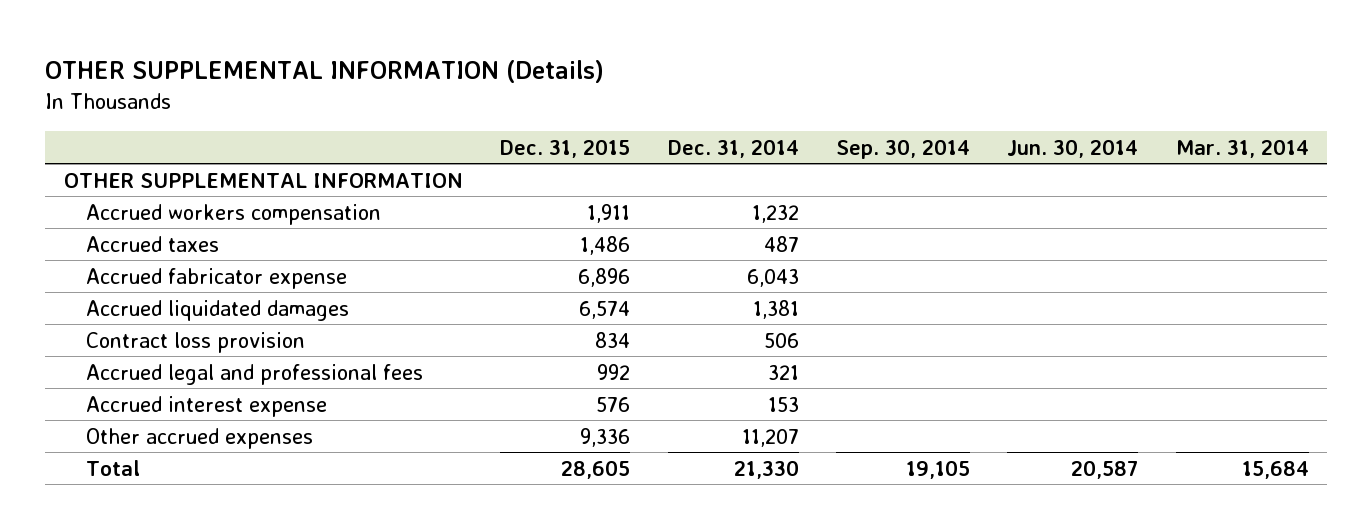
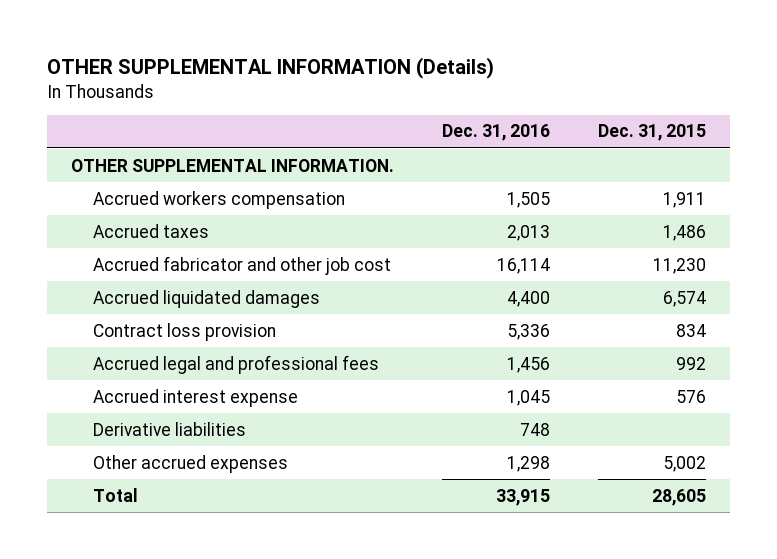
[667,138,799,158] Dec. 31, 2014 -> none
[835,138,970,159] Sep. 30, 2014 -> none
[1007,138,1139,158] Jun. 30, 2014 -> none
[1175,138,1309,158] Mar. 31, 2014 -> none
none -> [442,124,551,142] Dec. 31, 2016
[63,172,463,188] OTHER SUPPLEMENTAL INFORMATION -> [71,158,395,172] OTHER SUPPLEMENTAL INFORMATION.
[86,267,348,289] Accrued fabricator expense -> none
none -> [93,255,392,275] Accrued fabricator and other job cost
none -> [93,421,247,436] Derivative liabilities
[580,427,631,447] 9,336 -> [663,455,707,472] 5,002

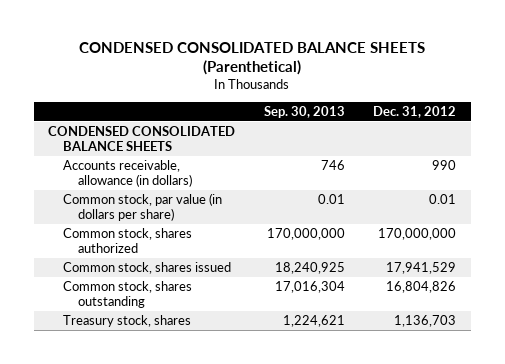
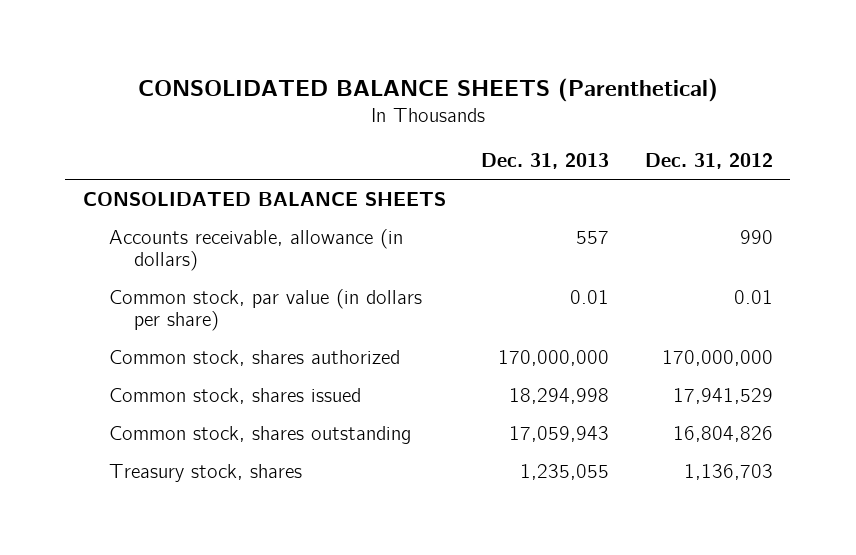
[79,42,426,76] CONDENSED CONSOLIDATED BALANCE SHEETS (Parenthetical) -> [137,77,718,102] CONSOLIDATED BALANCE SHEETS (Parenthetical)
[263,105,345,118] Sep. 30, 2013 -> none
none -> [481,152,610,169] Dec. 31, 2013
[48,126,236,152] CONDENSED CONSOLIDATED BALANCE SHEETS -> [83,191,447,206] CONSOLIDATED BALANCE SHEETS

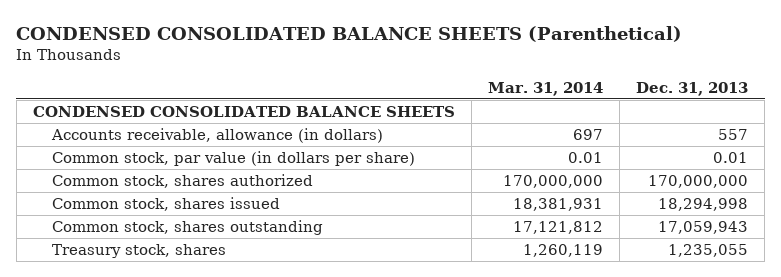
[137,77,718,102] CONSOLIDATED BALANCE SHEETS (Parenthetical) -> [16,25,683,42] CONDENSED CONSOLIDATED BALANCE SHEETS (Parenthetical)
[644,152,773,169] Dec. 31, 2012 -> none
none -> [488,81,604,96] Mar. 31, 2014
[83,191,447,206] CONSOLIDATED BALANCE SHEETS -> [32,106,455,118] CONDENSED CONSOLIDATED BALANCE SHEETS

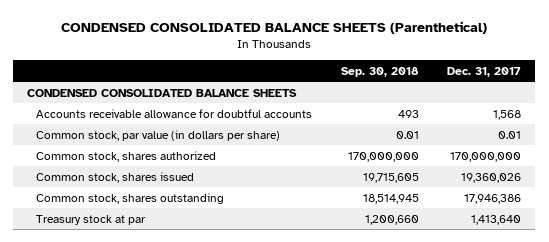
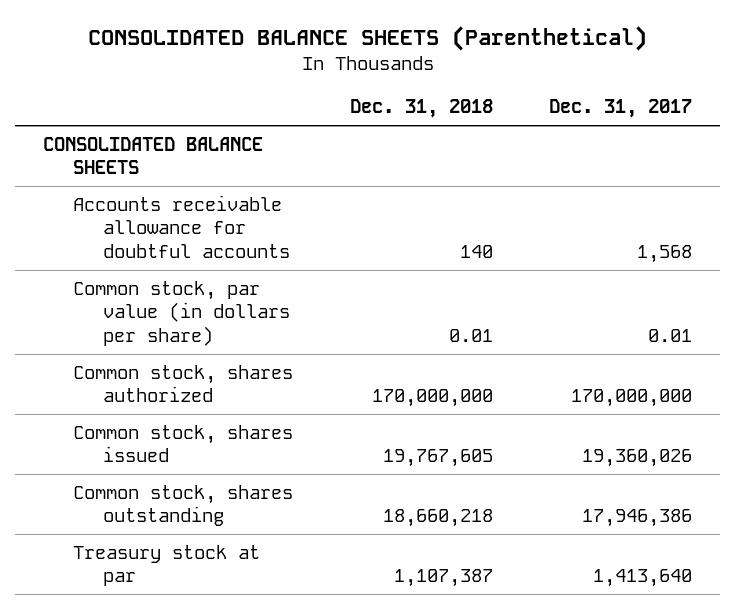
[61,20,488,34] CONDENSED CONSOLIDATED BALANCE SHEETS (Parenthetical) -> [87,25,647,51] CONSOLIDATED BALANCE SHEETS (Parenthetical)
[340,66,419,77] Sep. 30, 2018 -> none
none -> [349,99,493,119] Dec. 31, 2018
[27,88,298,97] CONDENSED CONSOLIDATED BALANCE SHEETS -> [43,136,264,175] CONSOLIDATED BALANCE SHEETS

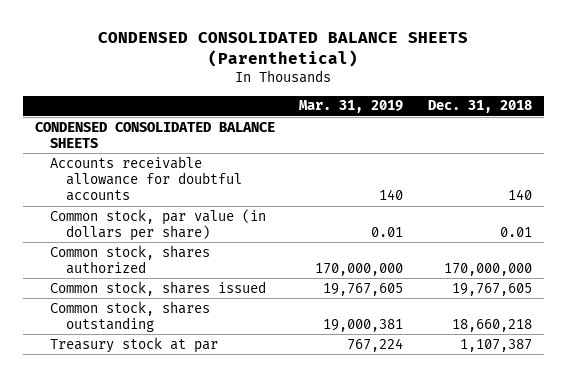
[87,25,647,51] CONSOLIDATED BALANCE SHEETS (Parenthetical) -> [98,32,469,68] CONDENSED CONSOLIDATED BALANCE SHEETS (Parenthetical)
[548,99,692,119] Dec. 31, 2017 -> none
none -> [299,100,404,114] Mar. 31, 2019
[43,136,264,175] CONSOLIDATED BALANCE SHEETS -> [34,121,275,148] CONDENSED CONSOLIDATED BALANCE SHEETS

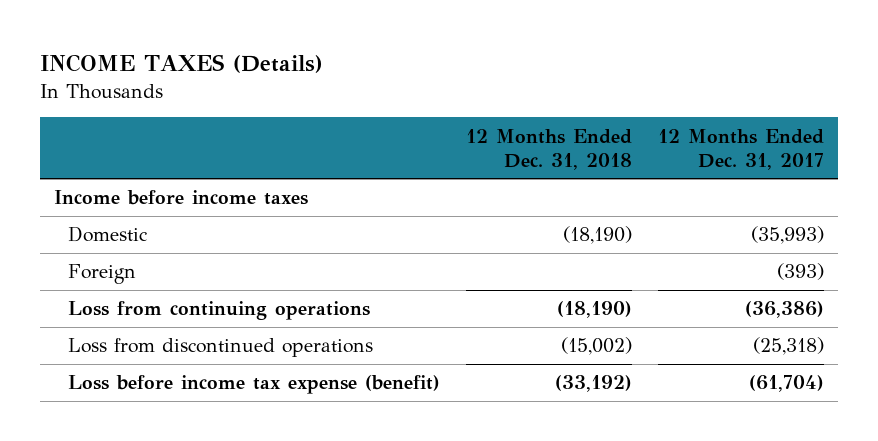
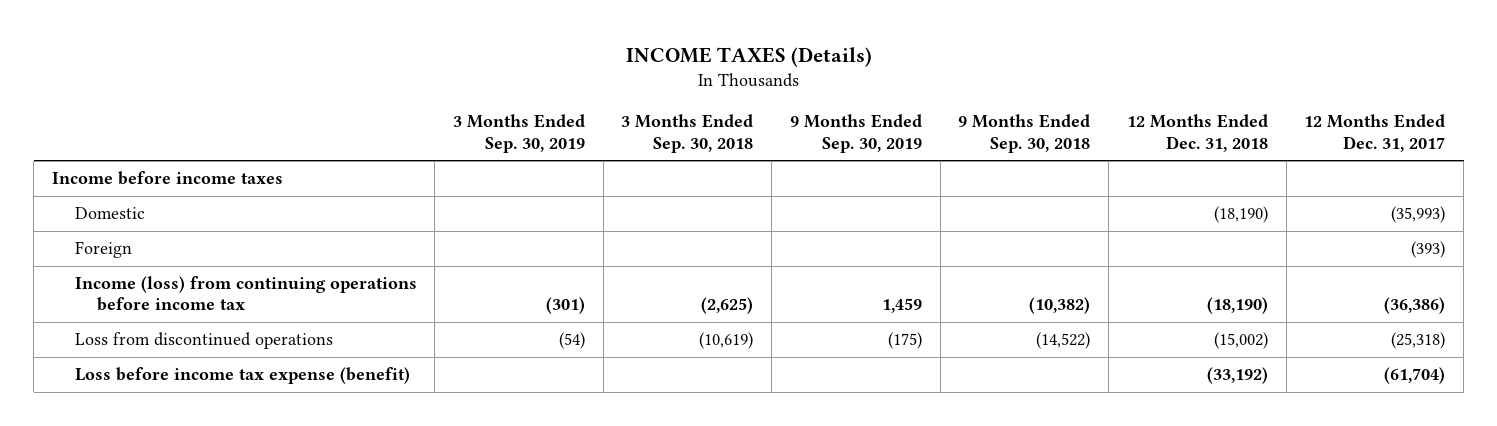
none -> [453,114,586,153] 3 Months Ended Sep. 30, 2019
none -> [621,114,754,153] 3 Months Ended Sep. 30, 2018
none -> [789,114,922,153] 9 Months Ended Sep. 30, 2019
none -> [958,114,1091,153] 9 Months Ended Sep. 30, 2018
[67,301,370,321] Loss from continuing operations -> [74,276,417,312] Income (loss) from continuing operations before income tax

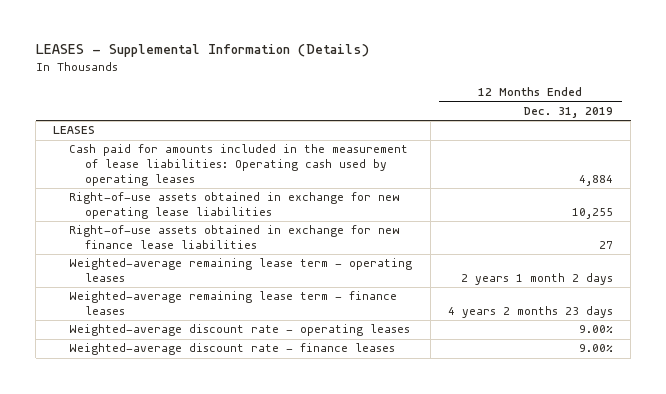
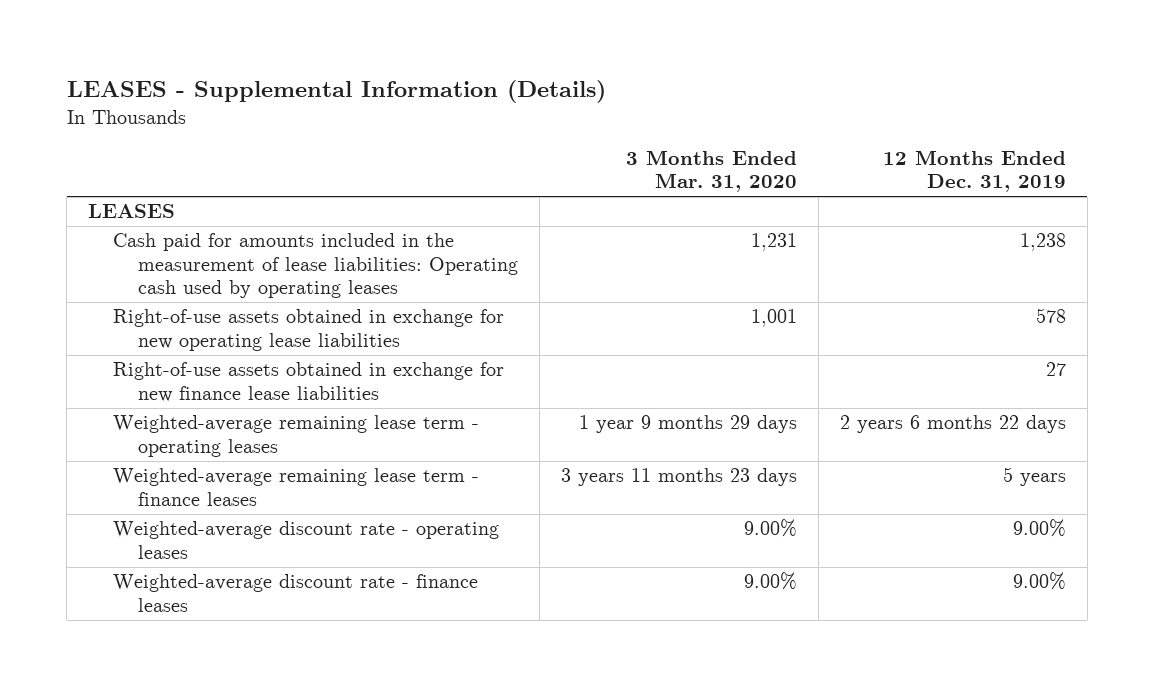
none -> [626,149,798,193] 3 Months Ended Mar. 31, 2020
[578,175,613,187] 4,884 -> [1019,233,1066,252] 1,238
[571,208,613,220] 10,255 -> [1035,308,1066,324] 578
[460,273,613,286] 2 years 1 month 2 days -> [839,415,1066,434] 2 years 6 months 22 days
[447,306,613,319] 4 years 2 months 23 days -> [1002,467,1066,487] 5 years

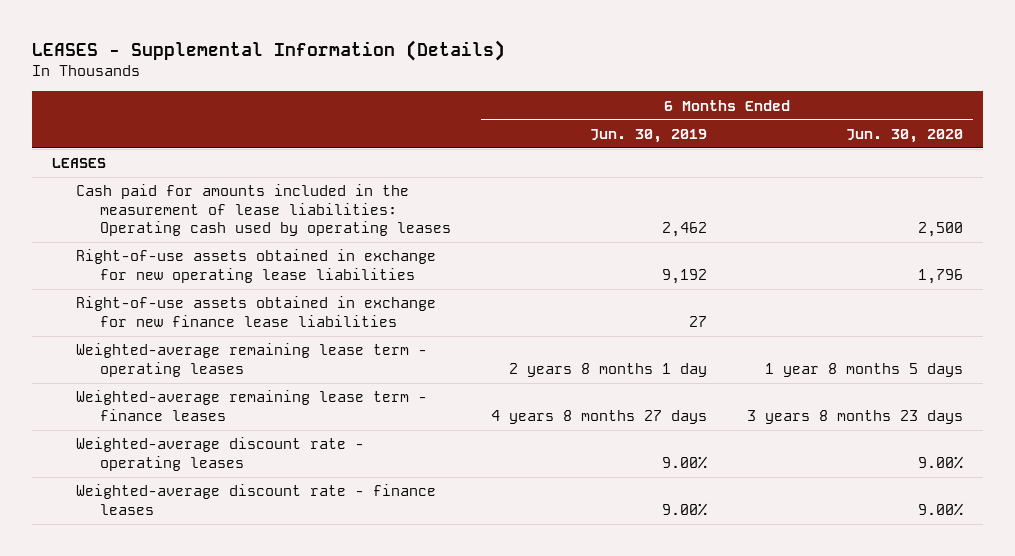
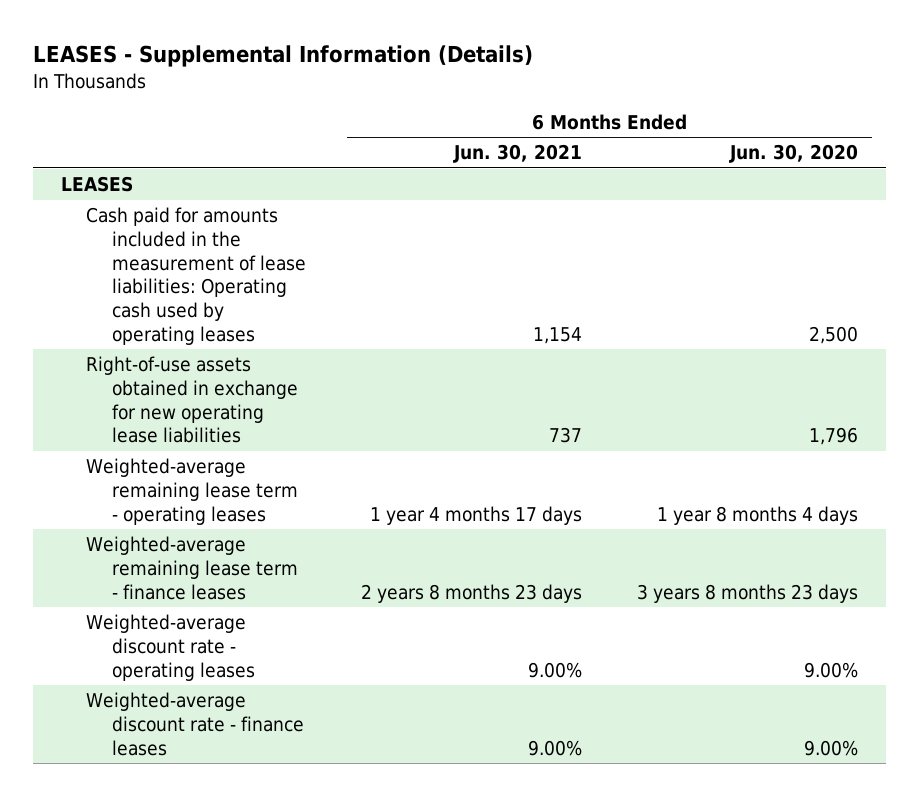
[590,128,708,143] Jun. 30, 2019 -> none
none -> [453,144,583,164] Jun. 30, 2021
[76,296,437,327] Right-of-use assets obtained in exchange for new finance lease liabilities -> none
[764,362,963,377] 1 year 8 months 5 days -> [657,505,859,525] 1 year 8 months 4 days

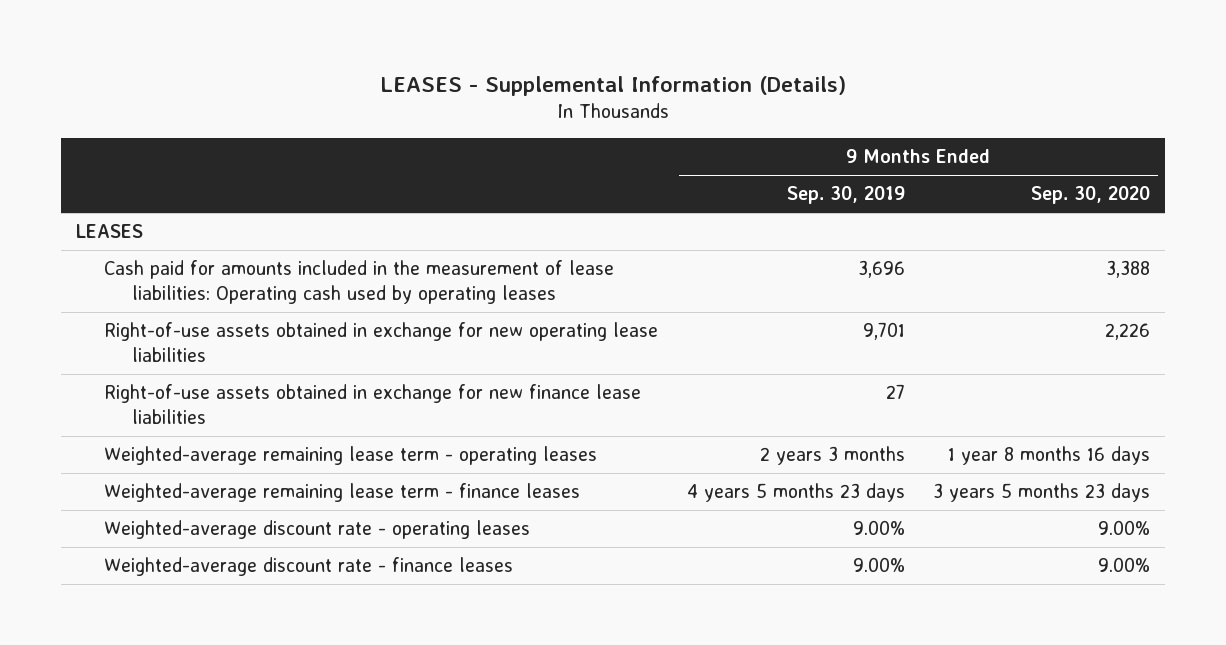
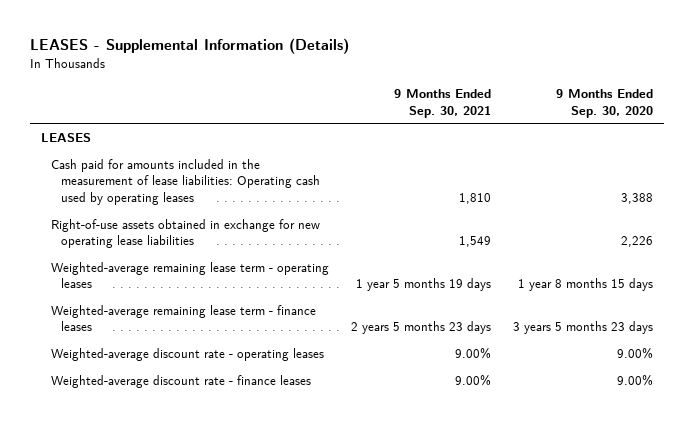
[786,186,905,205] Sep. 30, 2019 -> none
none -> [393,89,491,118] 9 Months Ended Sep. 30, 2021
[103,384,641,424] Right-of-use assets obtained in exchange for new finance lease liabilities -> none
[948,446,1151,466] 1 year 8 months 16 days -> [517,278,653,292] 1 year 8 months 15 days

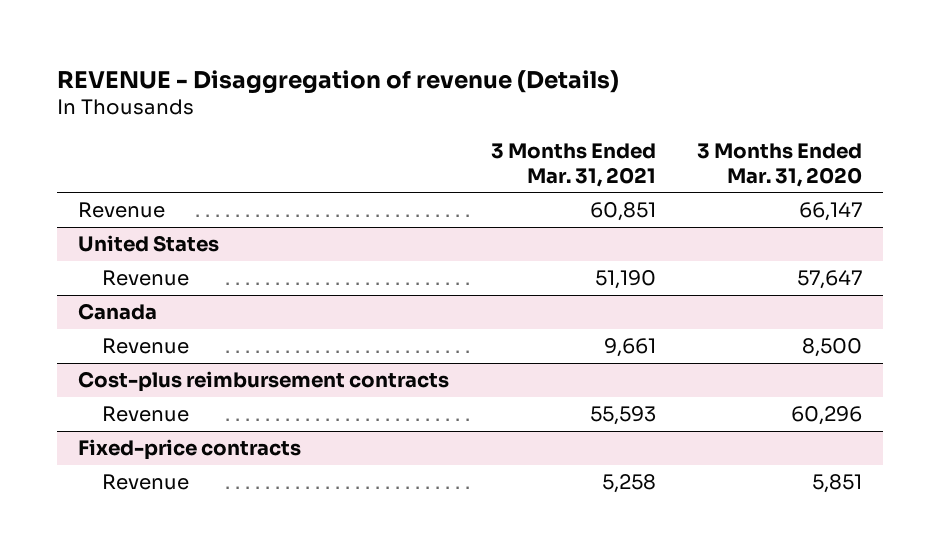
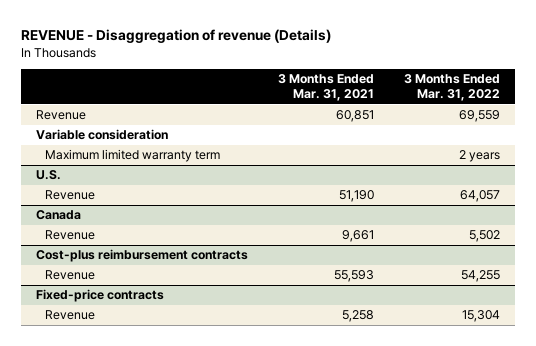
[697,143,863,187] 3 Months Ended Mar. 31, 2020 -> none
none -> [404,74,501,102] 3 Months Ended Mar. 31, 2022
none -> [35,129,168,141] Variable consideration
none -> [44,149,220,163] Maximum limited warranty term
[77,235,219,253] United States -> [35,170,61,181] U.S.

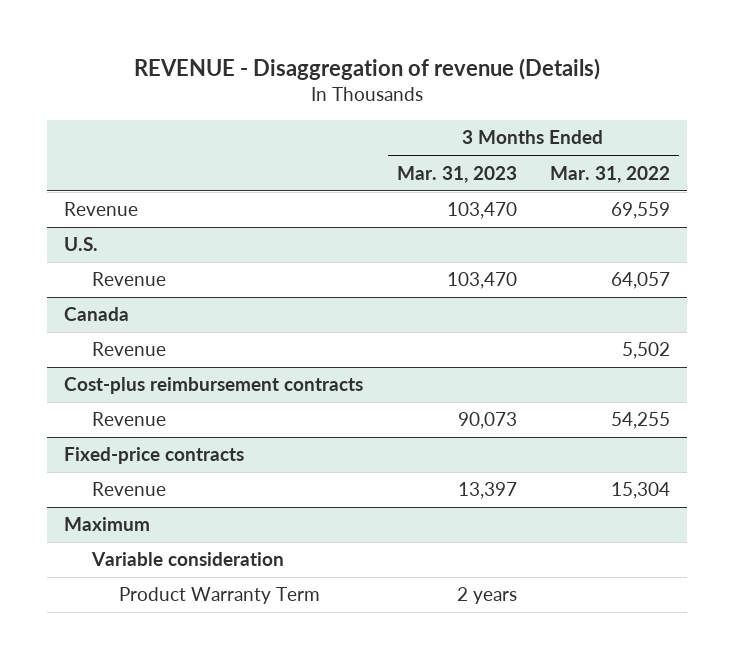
[278,74,375,102] 3 Months Ended Mar. 31, 2021 -> none
none -> [396,165,517,183] Mar. 31, 2023
[35,129,168,141] Variable consideration -> none
[44,149,220,163] Maximum limited warranty term -> none
none -> [63,517,150,532] Maximum
none -> [90,552,284,567] Variable consideration
none -> [119,587,321,605] Product Warranty Term

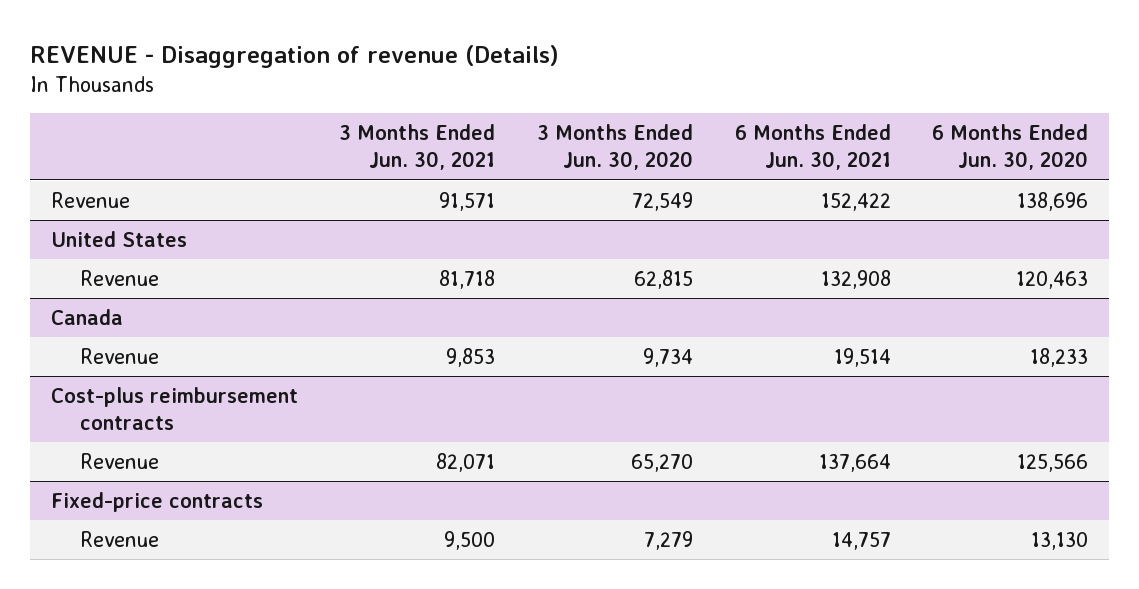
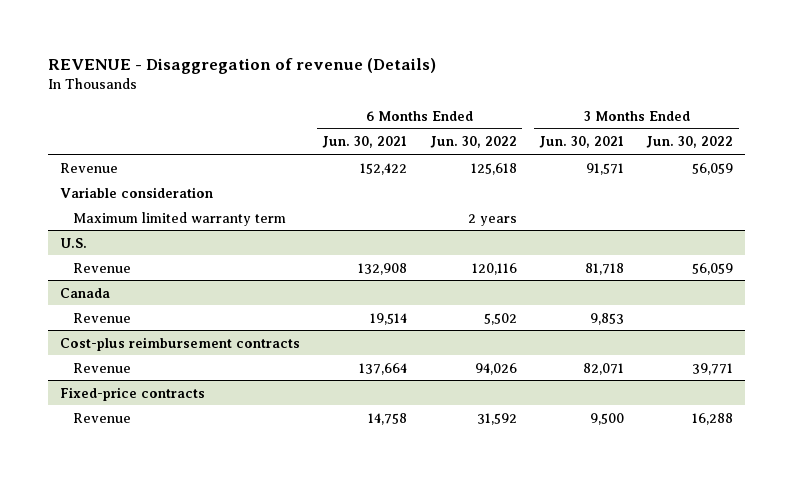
[537,124,694,171] 3 Months Ended Jun. 30, 2020 -> none
[932,124,1089,171] 6 Months Ended Jun. 30, 2020 -> none
none -> [429,136,517,149] Jun. 30, 2022
none -> [646,136,734,149] Jun. 30, 2022
none -> [59,186,213,198] Variable consideration
none -> [72,211,286,226] Maximum limited warranty term
[50,230,187,247] United States -> [59,237,87,248] U.S.
[831,531,891,550] 14,757 -> [368,412,408,425] 14,758

